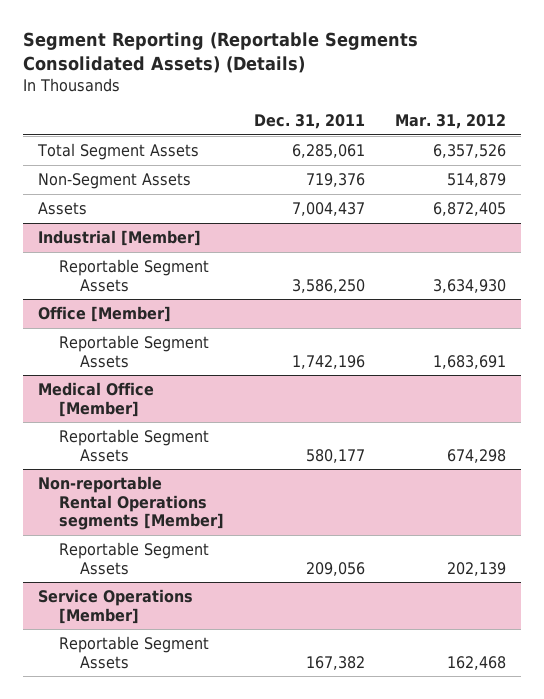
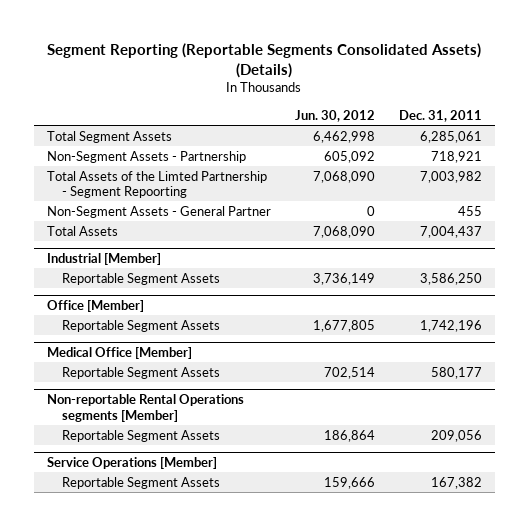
[395,114,507,130] Mar. 31, 2012 -> none
none -> [294,110,375,123] Jun. 30, 2012
[37,172,191,189] Non-Segment Assets -> [46,150,246,163] Non-Segment Assets - Partnership
[306,172,366,187] 719,376 -> [431,150,483,163] 718,921
none -> [46,170,267,198] Total Assets of the Limted Partnership - Segment Repoorting
none -> [46,205,271,218] Non-Segment Assets - General Partner
[37,201,87,215] Assets -> [46,225,118,236] Total Assets

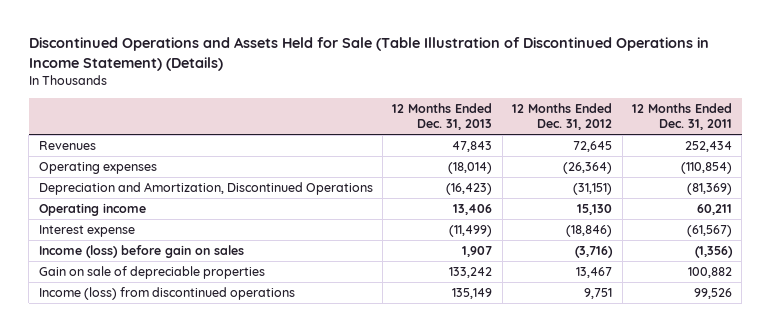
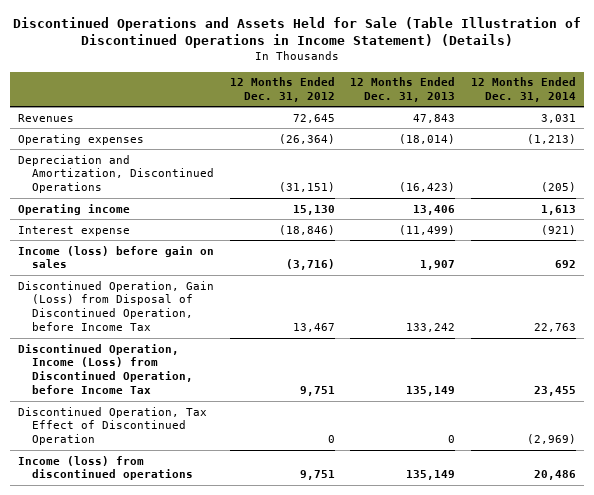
[631,102,732,131] 12 Months Ended Dec. 31, 2011 -> none
none -> [470,77,576,102] 12 Months Ended Dec. 31, 2014
[38,265,265,279] Gain on sale of depreciable properties -> [17,280,214,332] Discontinued Operation, Gain (Loss) from Disposal of Discontinued Operation, before Income Tax
none -> [17,343,194,395] Discontinued Operation, Income (Loss) from Discontinued Operation, before Income Tax
none -> [17,406,207,446] Discontinued Operation, Tax Effect of Discontinued Operation

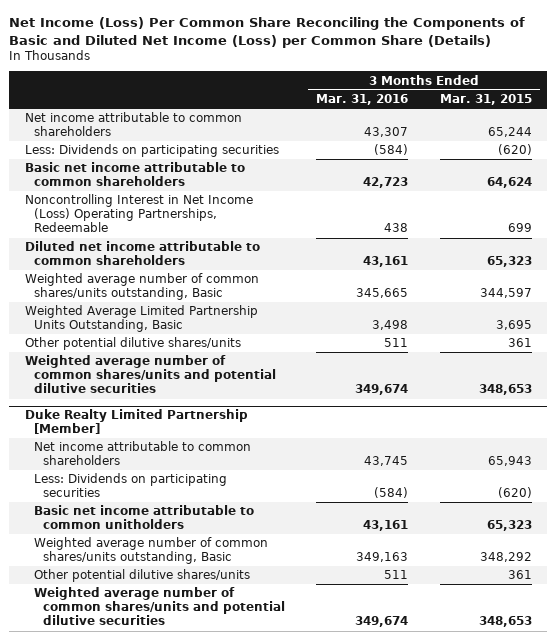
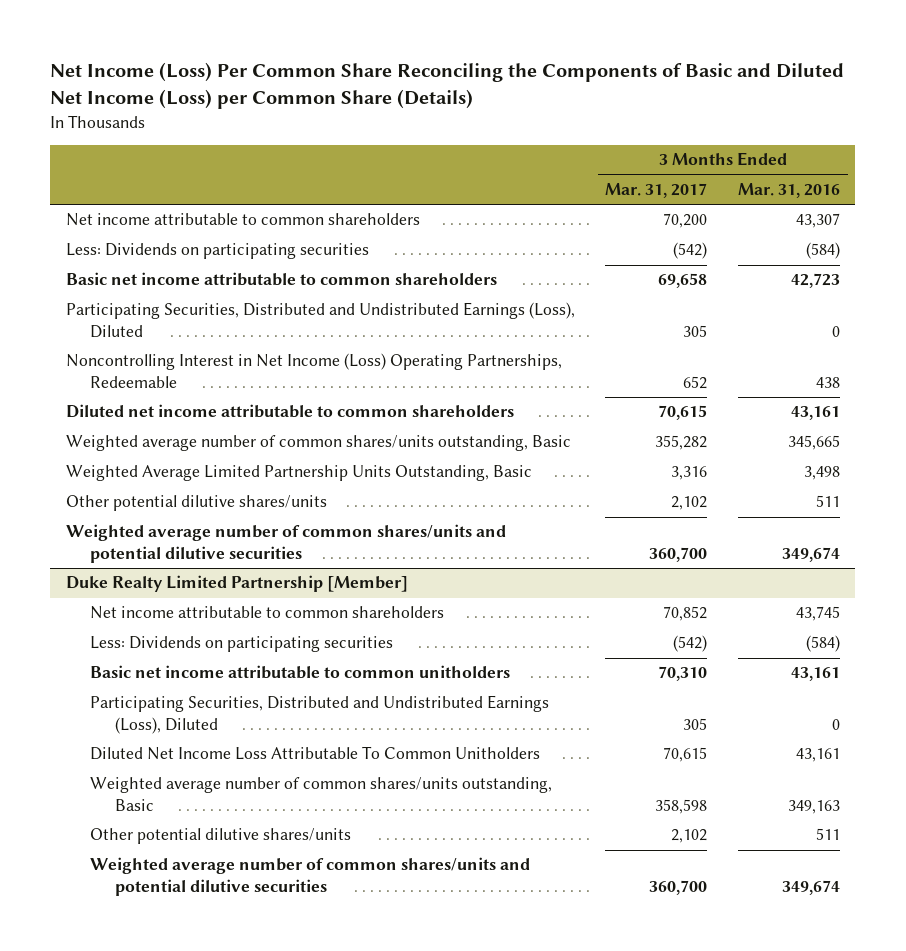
[439,94,532,106] Mar. 31, 2015 -> none
none -> [605,183,708,199] Mar. 31, 2017
none -> [65,302,575,338] Participating Securities, Distributed and Undistributed Earnings (Loss), Diluted
none -> [90,695,550,734] Participating Securities, Distributed and Undistributed Earnings (Loss), Diluted
none -> [90,746,541,761] Diluted Net Income Loss Attributable To Common Unitholders

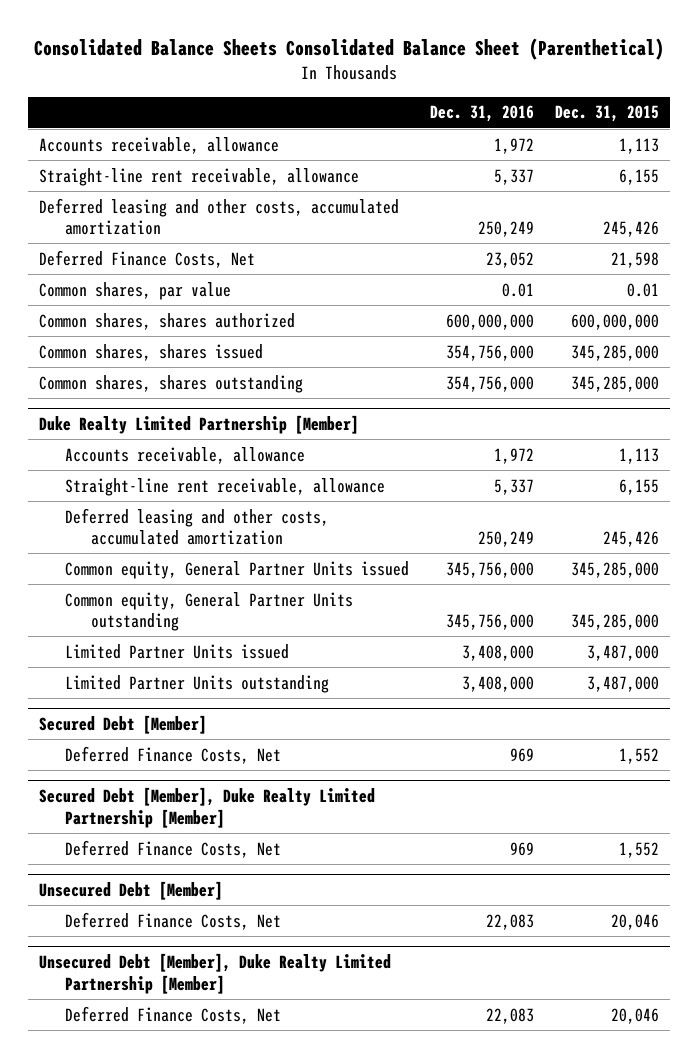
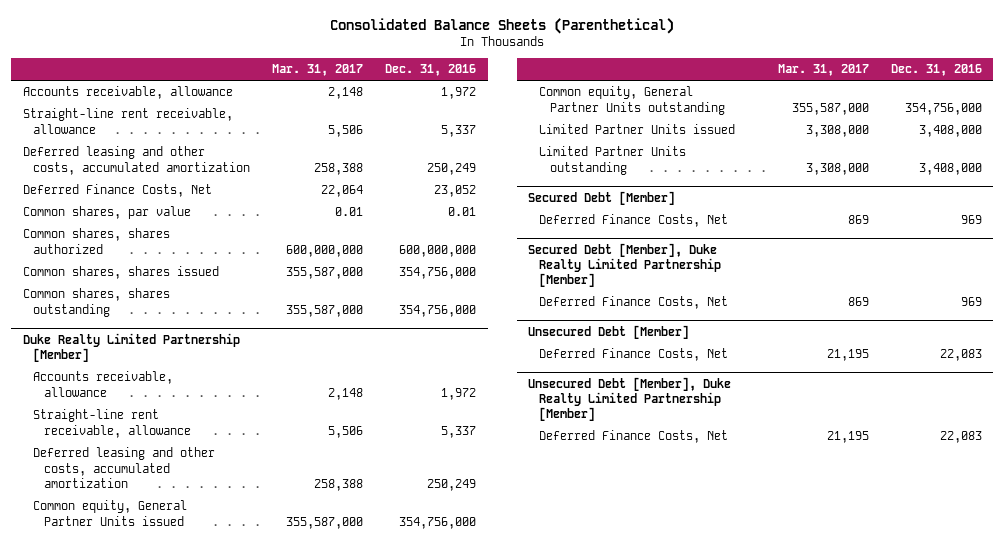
[33,38,664,61] Consolidated Balance Sheets Consolidated Balance Sheet (Parenthetical) -> [330,17,675,34] Consolidated Balance Sheets (Parenthetical)
[555,105,660,123] Dec. 31, 2015 -> none
none -> [272,64,364,77] Mar. 31, 2017
[446,561,535,578] 345,756,000 -> [399,516,477,529] 354,756,000
[446,614,535,631] 345,756,000 -> [905,102,983,115] 354,756,000

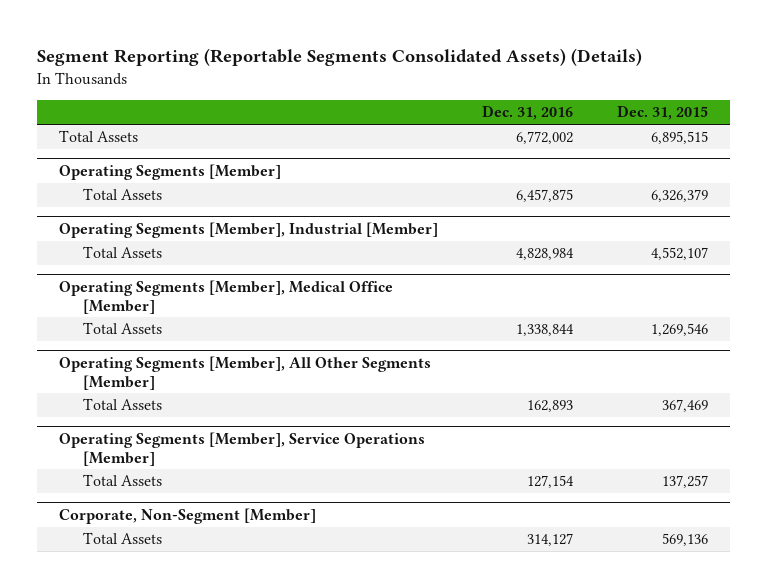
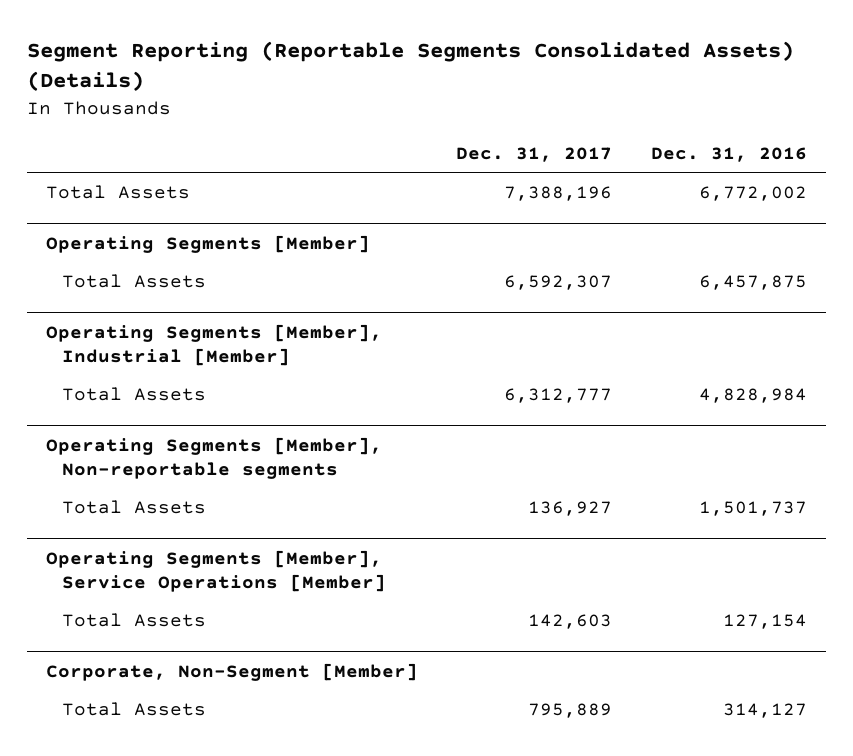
[616,105,708,121] Dec. 31, 2015 -> none
none -> [456,146,613,162] Dec. 31, 2017
[58,279,393,314] Operating Segments [Member], Medical Office [Member] -> none
[58,355,431,390] Operating Segments [Member], All Other Segments [Member] -> none
[82,398,162,411] Total Assets -> none
none -> [45,436,382,479] Operating Segments [Member], Non-reportable segments
[515,324,574,337] 1,338,844 -> [698,501,807,517] 1,501,737

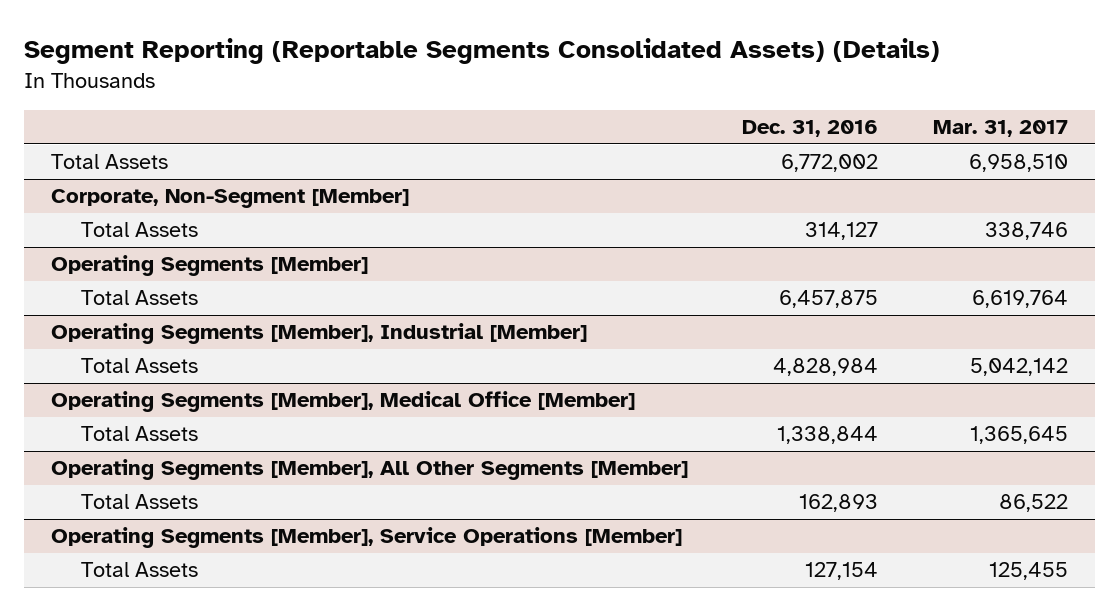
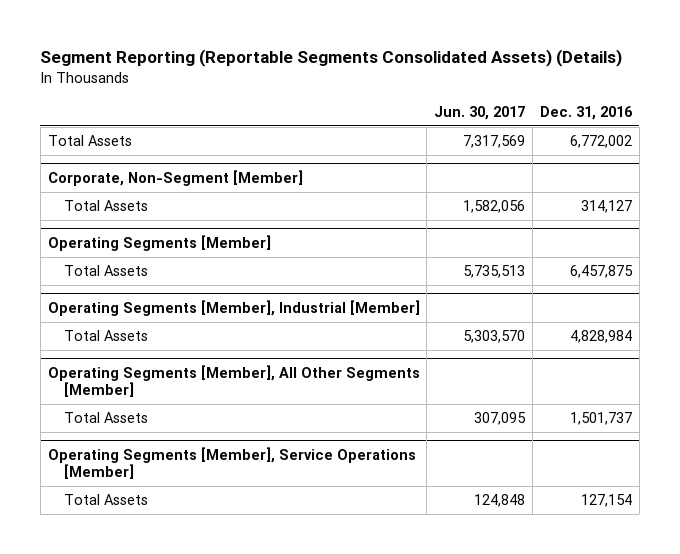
[932,120,1068,138] Mar. 31, 2017 -> none
none -> [434,105,526,120] Jun. 30, 2017
[51,391,636,413] Operating Segments [Member], Medical Office [Member] -> none
[80,426,198,442] Total Assets -> none
[799,494,879,513] 162,893 -> [570,412,633,426] 1,501,737

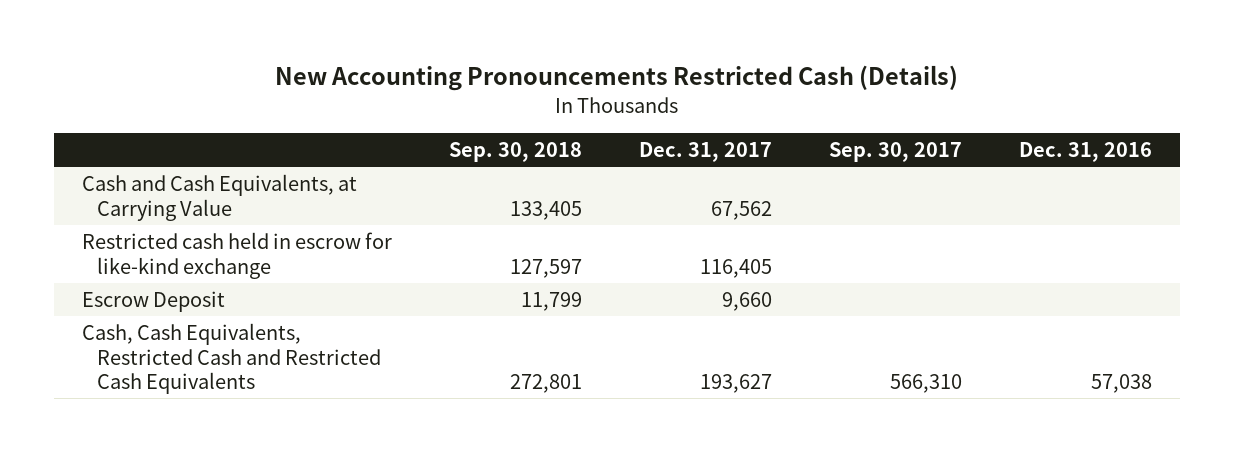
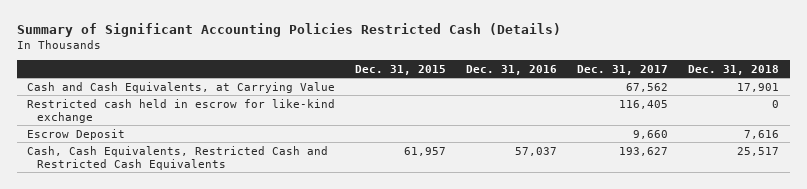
[275,65,959,92] New Accounting Pronouncements Restricted Cash (Details) -> [17,23,562,38] Summary of Significant Accounting Policies Restricted Cash (Details)
[449,141,583,162] Sep. 30, 2018 -> none
[828,141,962,162] Sep. 30, 2017 -> none
none -> [355,64,447,75] Dec. 31, 2015
none -> [688,64,780,75] Dec. 31, 2018
[1090,374,1152,394] 57,038 -> [515,146,558,156] 57,037

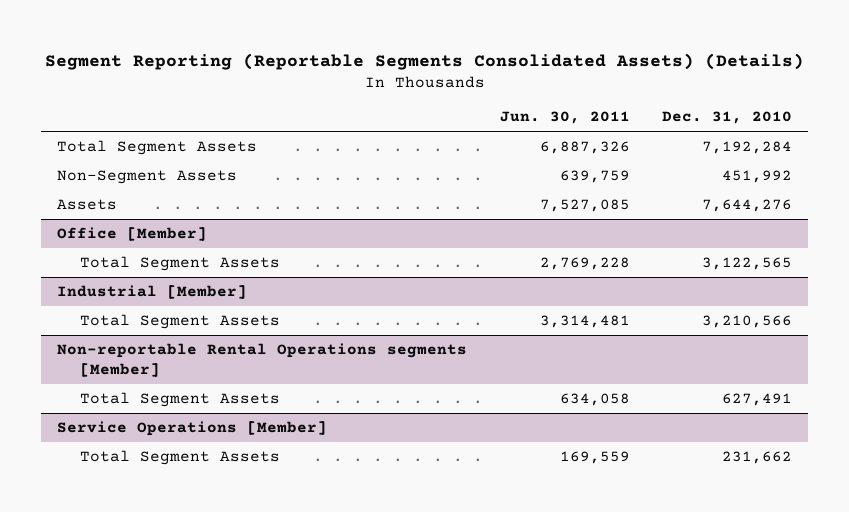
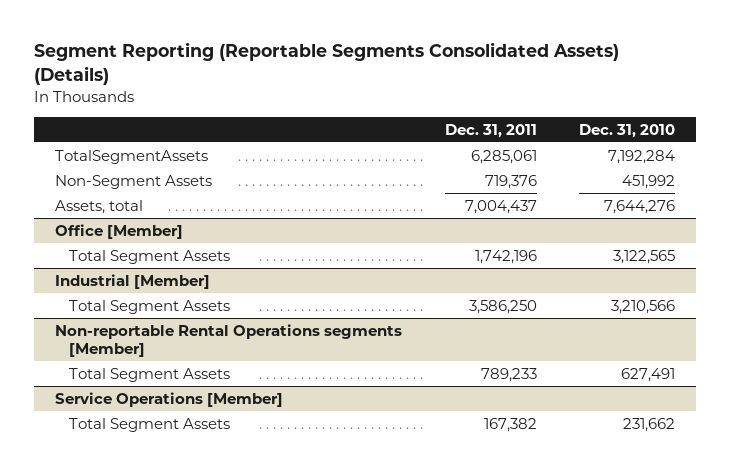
[499,111,630,125] Jun. 30, 2011 -> none
none -> [444,123,537,138] Dec. 31, 2011
[57,139,258,155] Total Segment Assets -> [55,149,209,164] TotalSegmentAssets
[57,198,118,210] Assets -> [55,199,144,214] Assets, total

